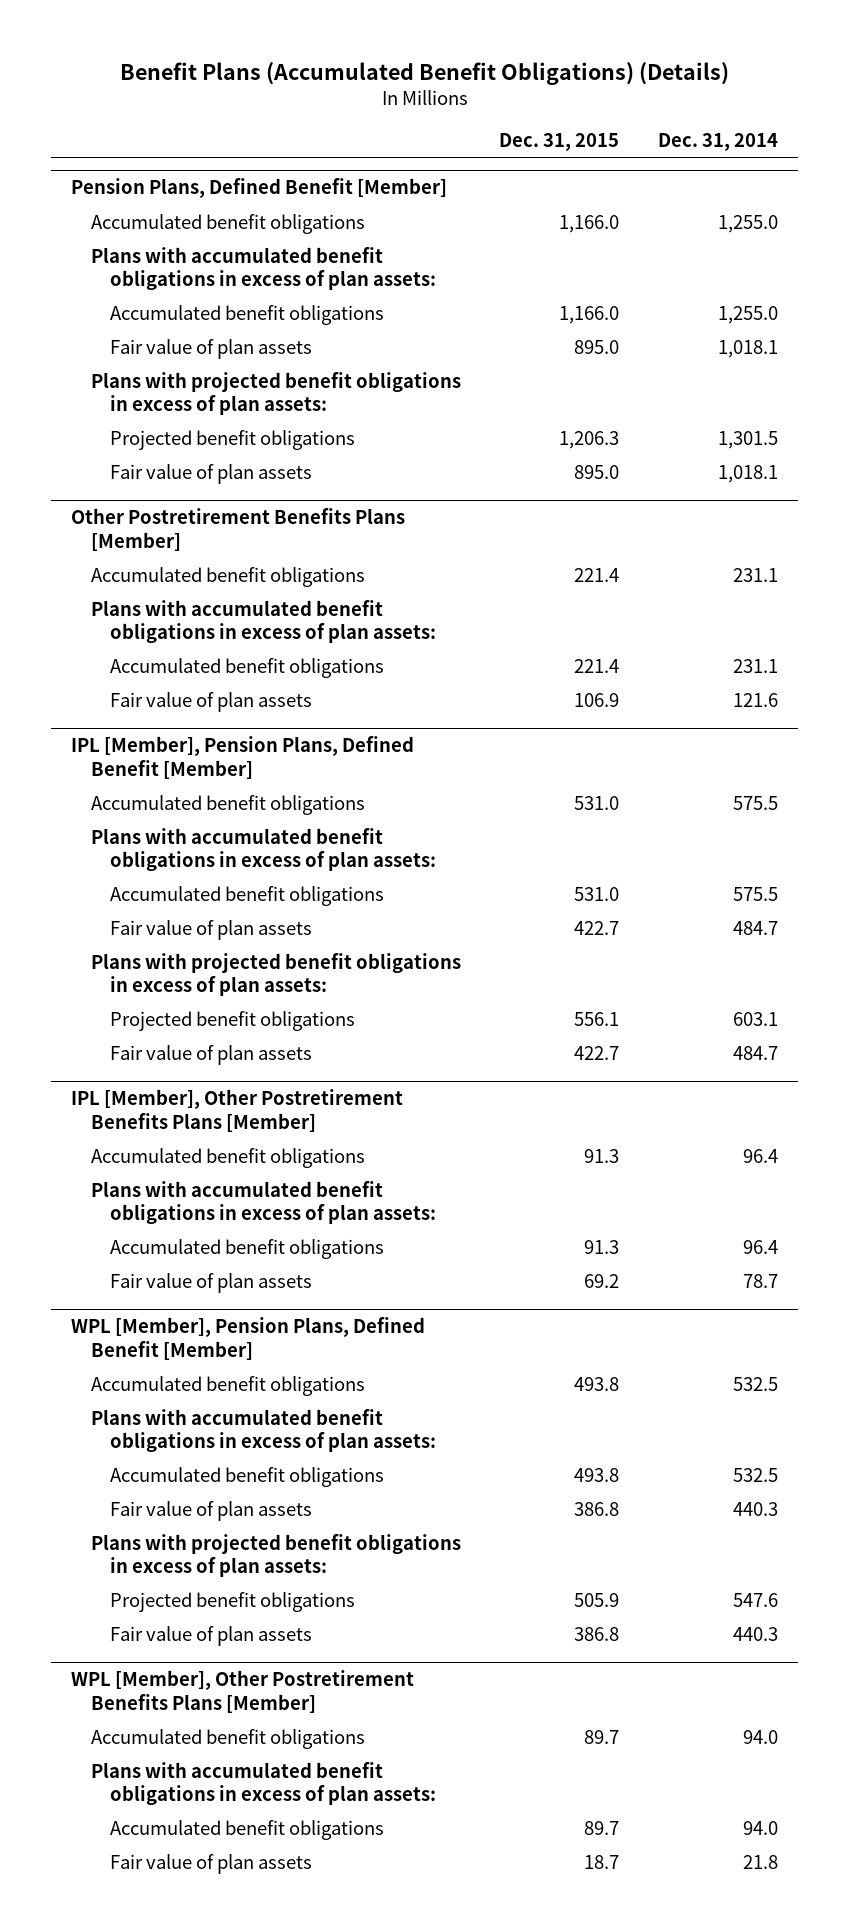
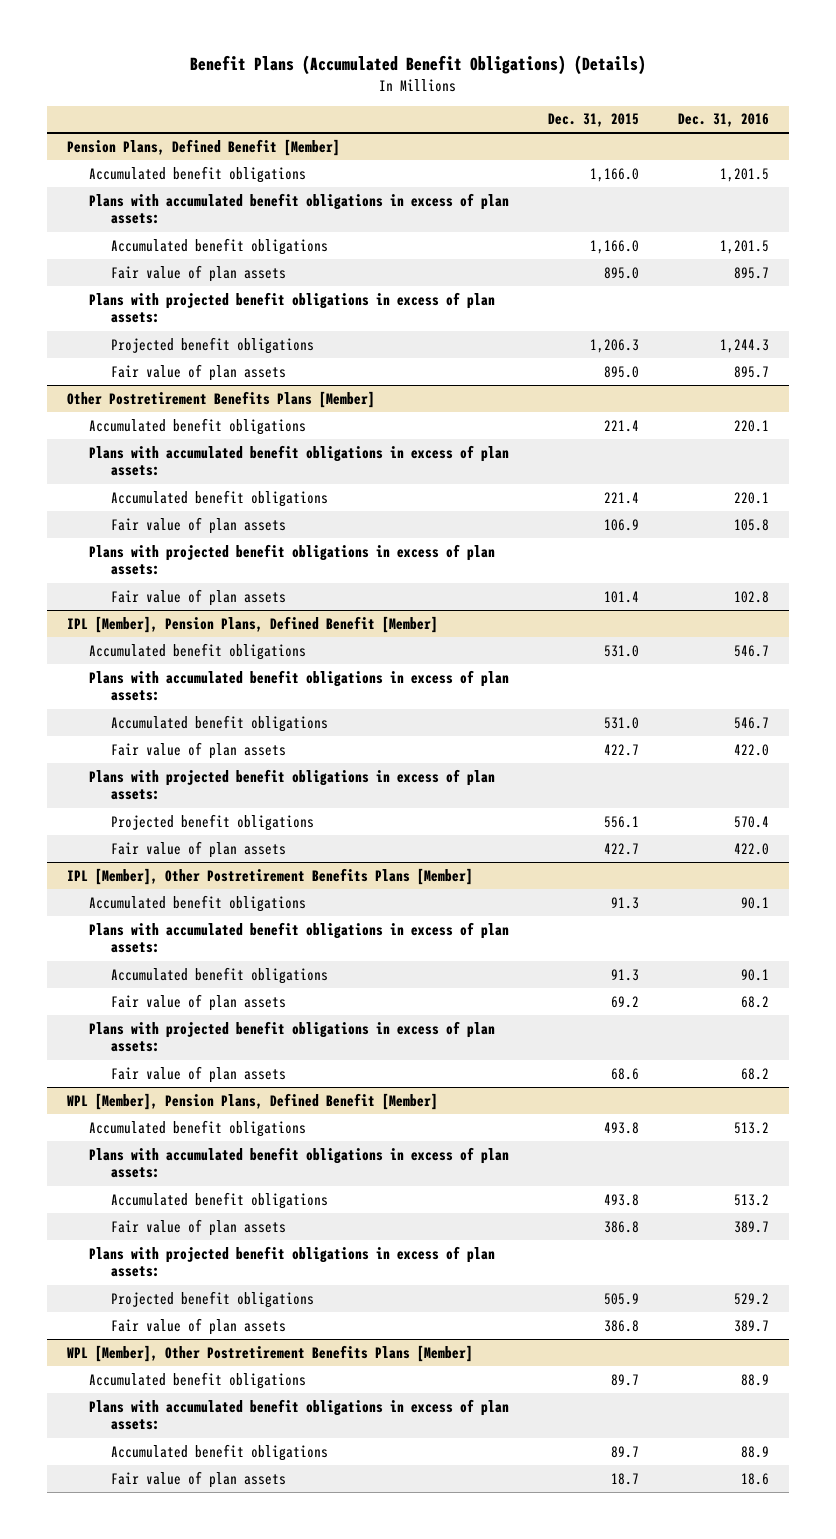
[658,133,779,152] Dec. 31, 2014 -> none
none -> [678,113,770,128] Dec. 31, 2016
none -> [88,543,495,576] Plans with projected benefit obligations in excess of plan assets:
none -> [111,588,287,606] Fair value of plan assets
none -> [88,1020,495,1053] Plans with projected benefit obligations in excess of plan assets:
none -> [111,1065,287,1083] Fair value of plan assets

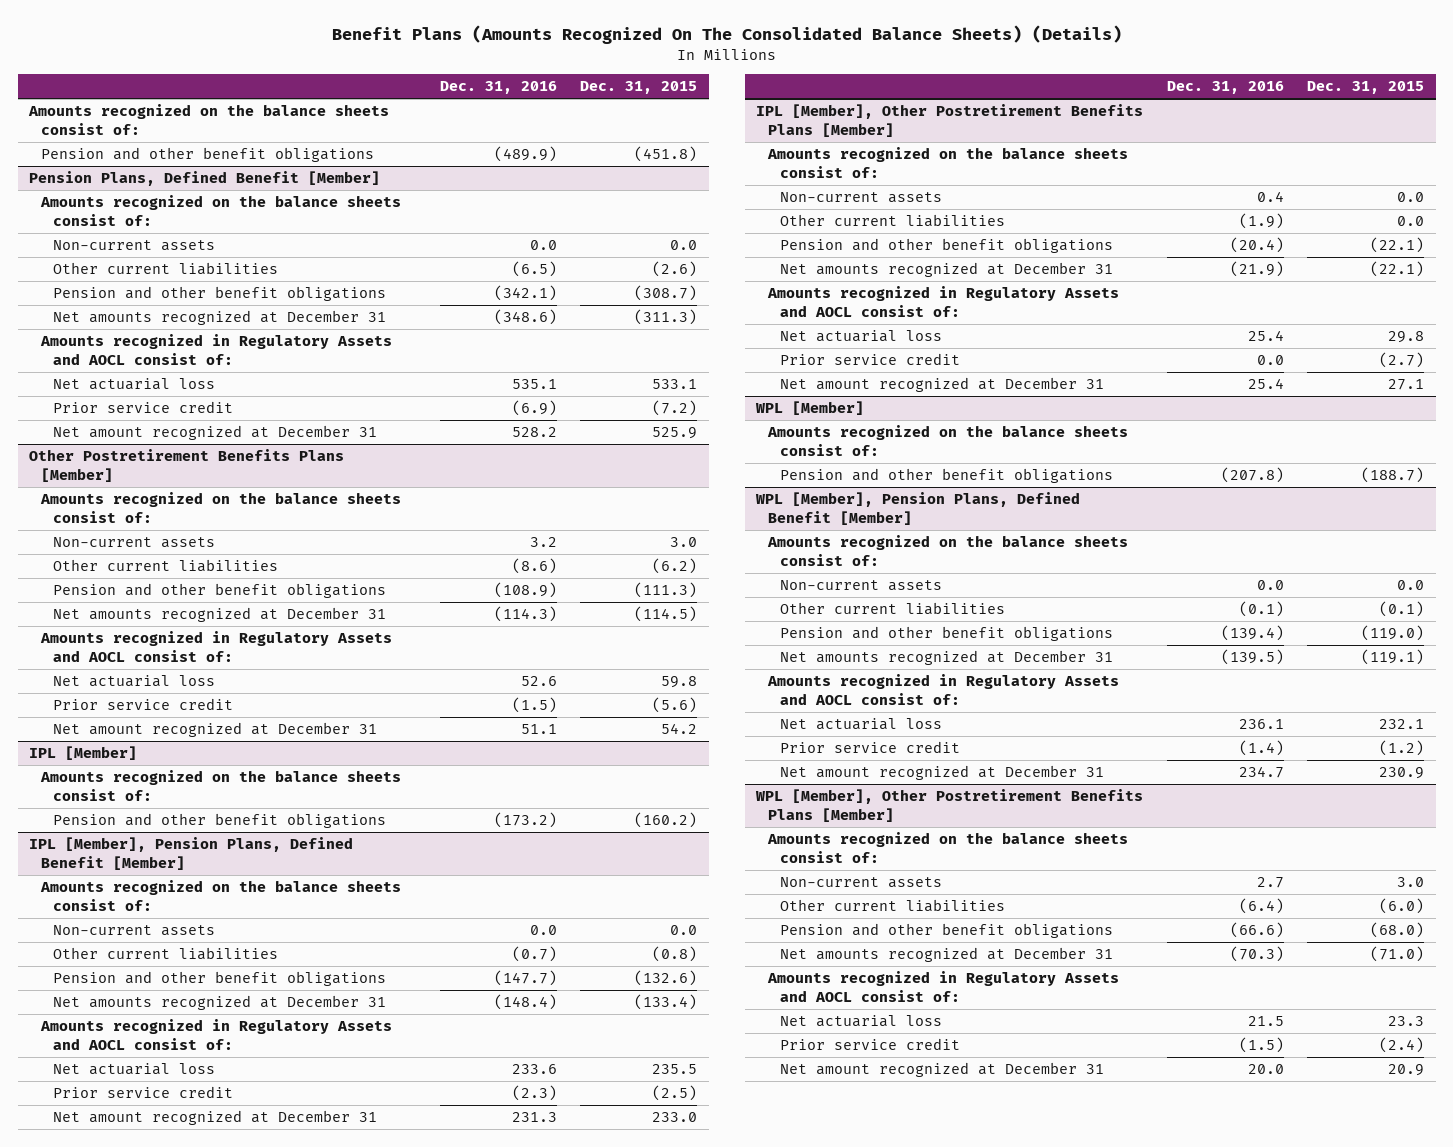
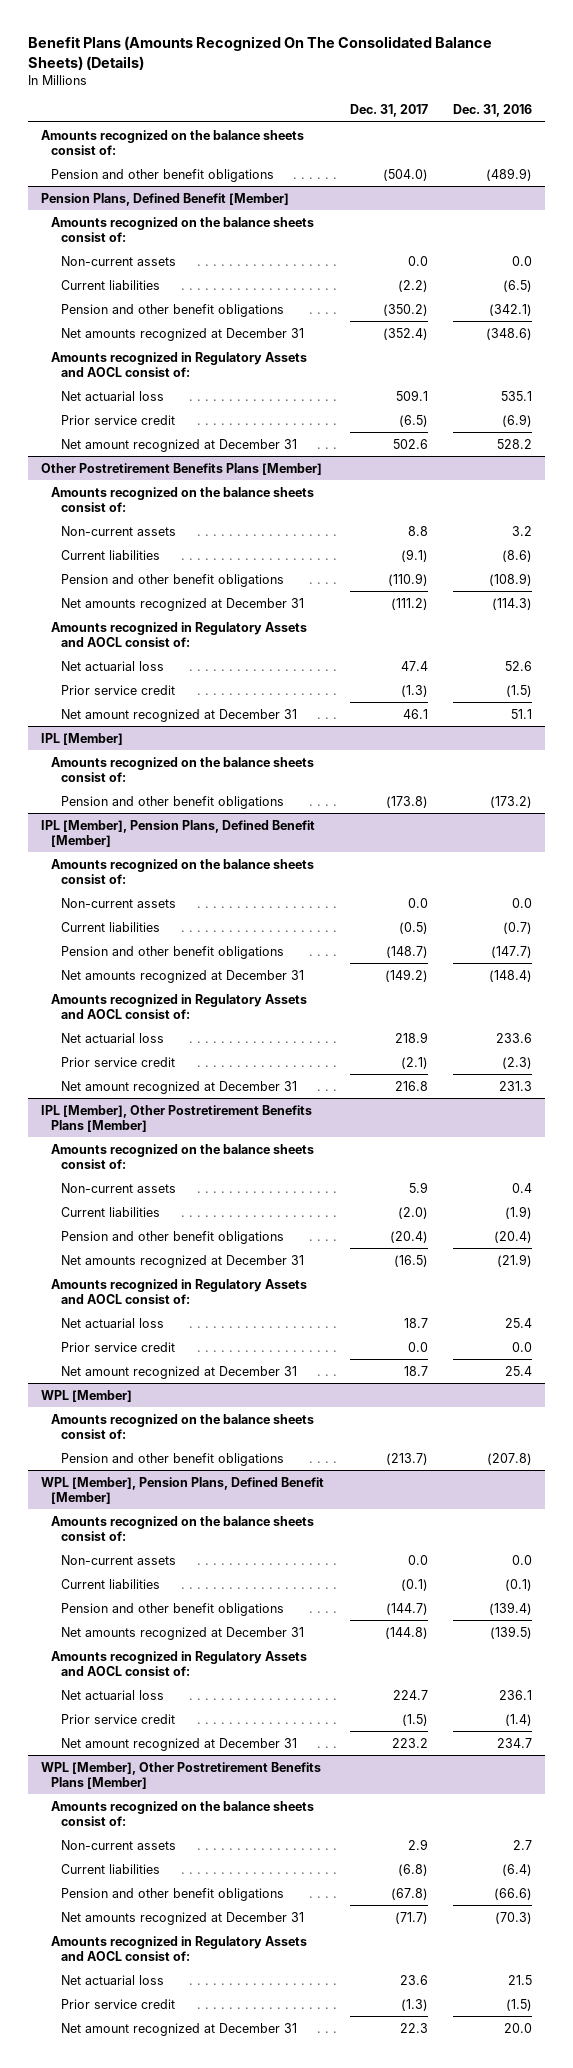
[579,81,697,95] Dec. 31, 2015 -> none
none -> [349,104,428,118] Dec. 31, 2017
[52,262,278,276] Other current liabilities -> [61,279,161,290] Current liabilities
[52,559,278,573] Other current liabilities -> [61,549,161,560] Current liabilities
[52,947,278,961] Other current liabilities -> [61,921,161,932] Current liabilities
[780,214,1006,228] Other current liabilities -> [61,1206,161,1217] Current liabilities
[780,602,1006,616] Other current liabilities -> [61,1578,161,1589] Current liabilities
[780,899,1006,913] Other current liabilities -> [61,1863,161,1874] Current liabilities

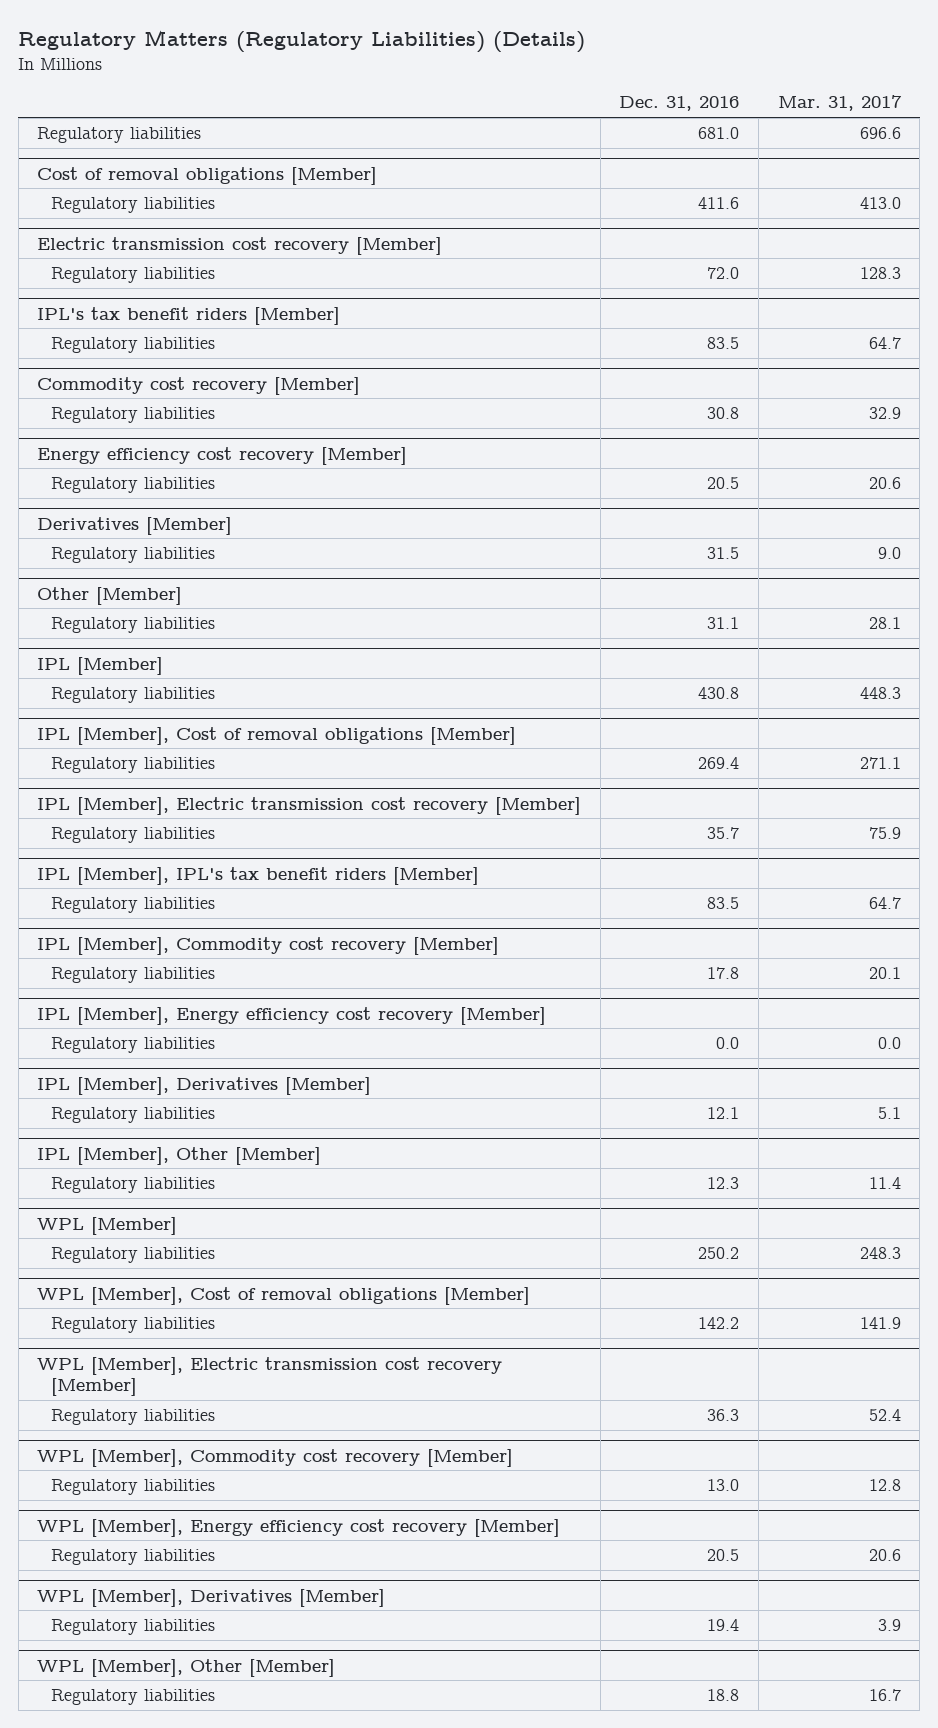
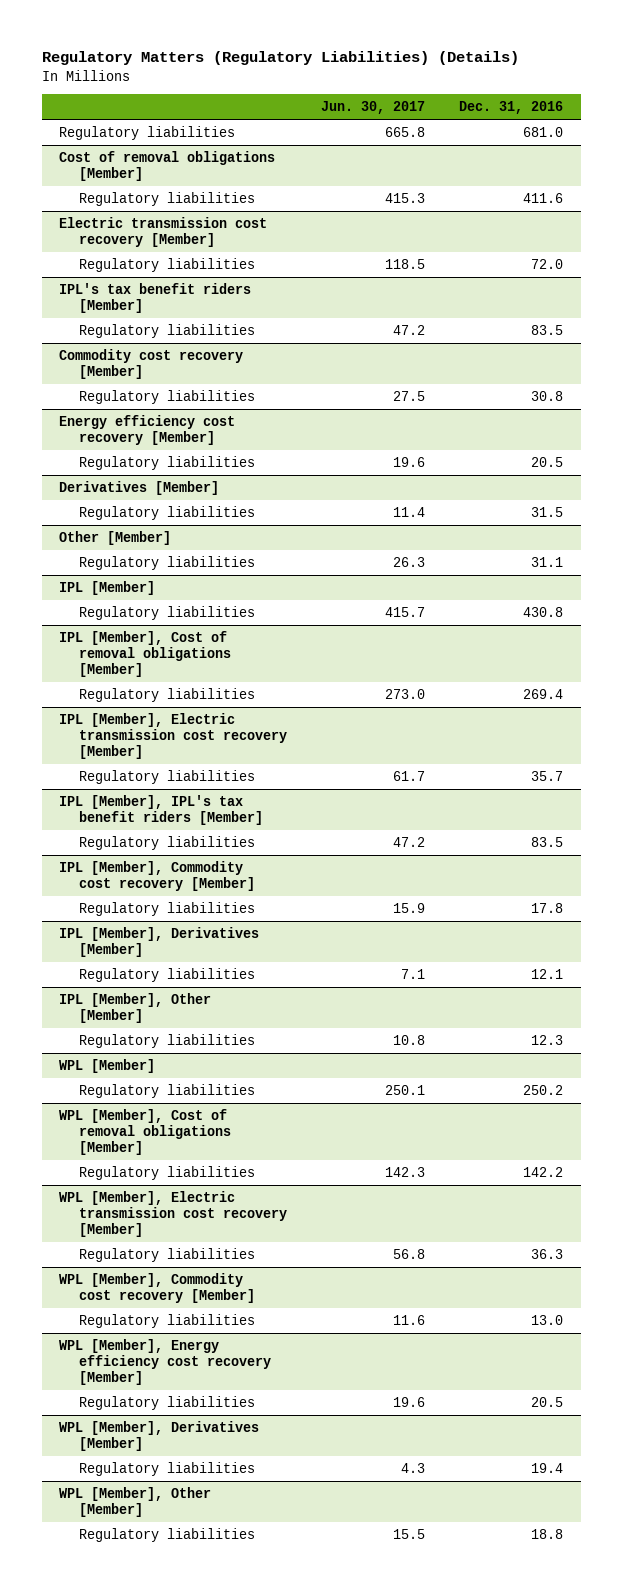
[777,95,902,112] Mar. 31, 2017 -> none
none -> [321,101,426,115] Jun. 30, 2017
[37,1006,547,1025] IPL [Member], Energy efficiency cost recovery [Member] -> none
[50,1037,215,1054] Regulatory liabilities -> none

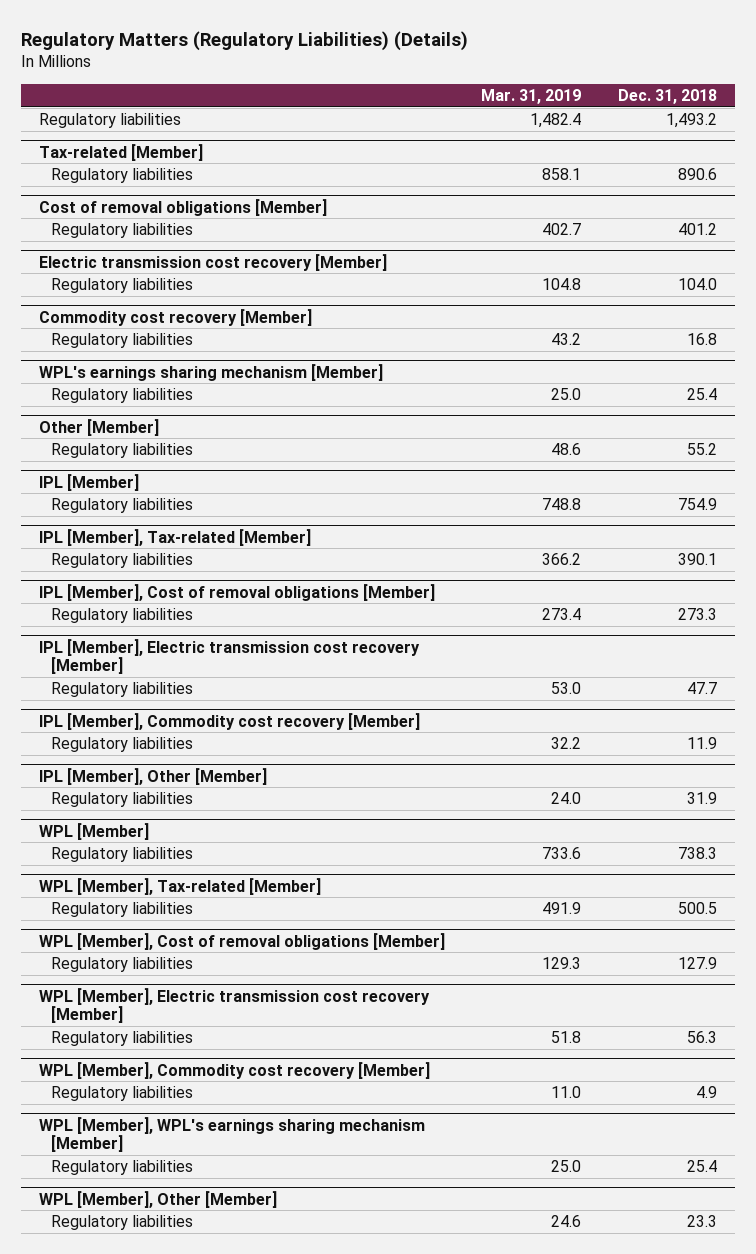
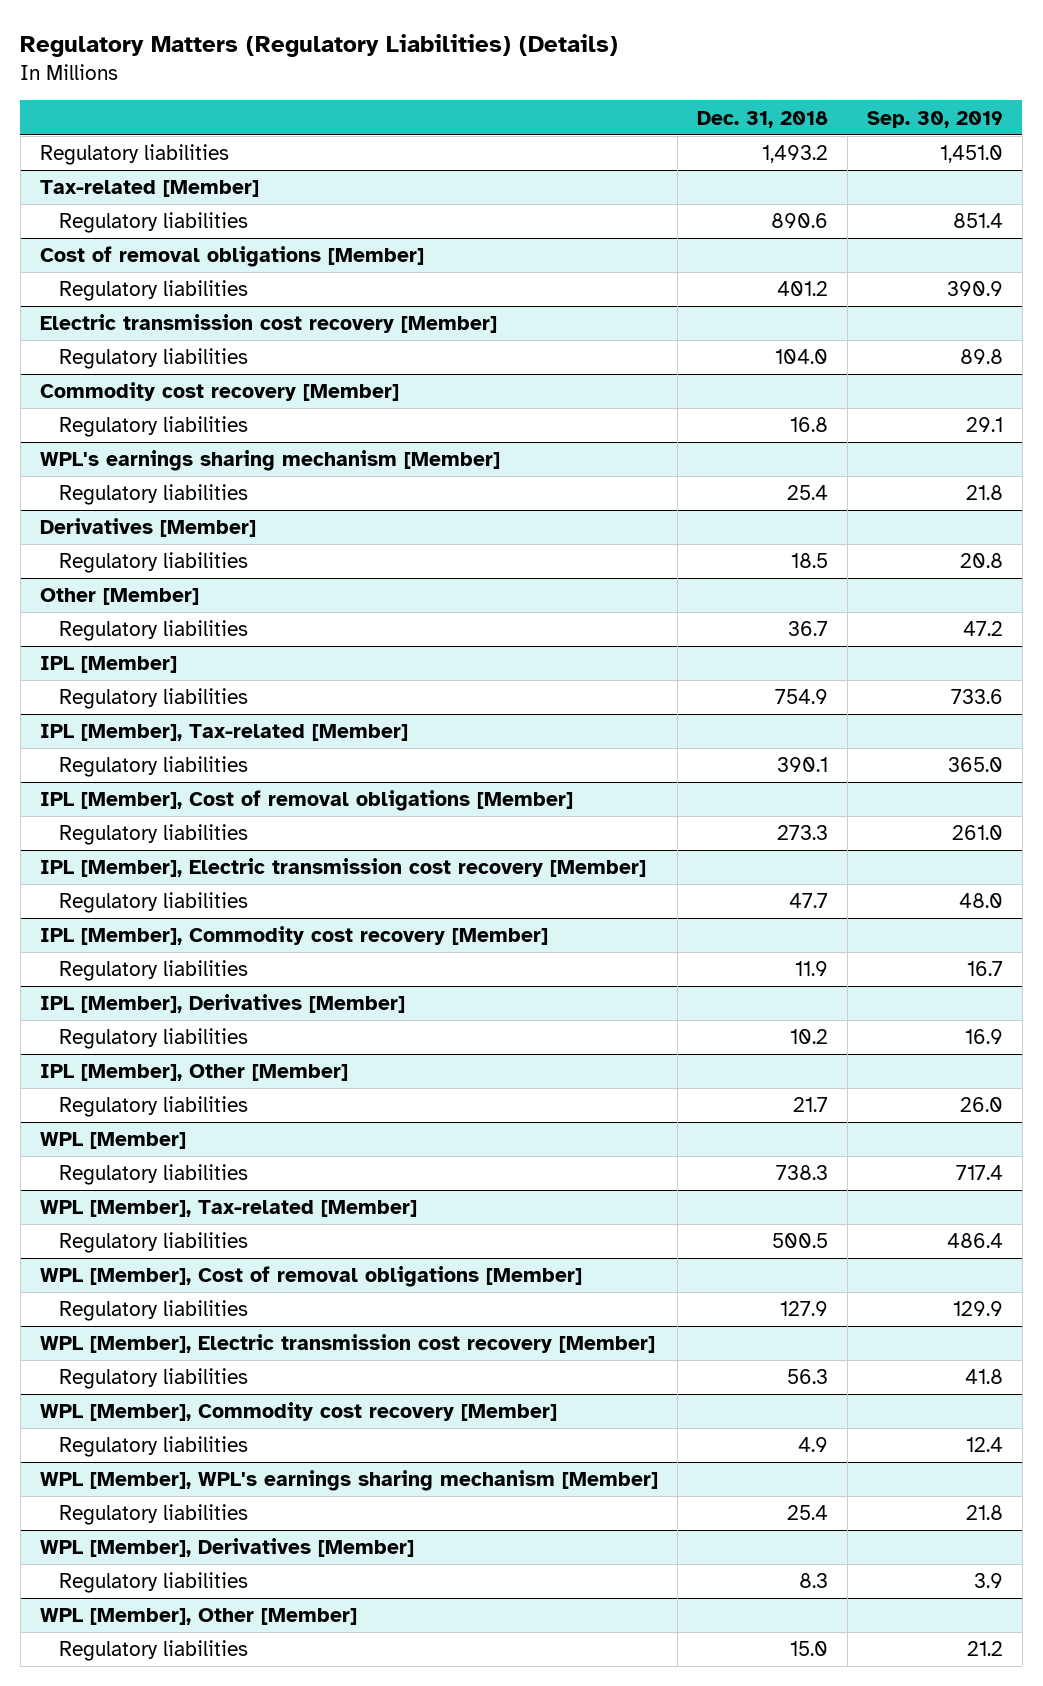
[481,88,582,104] Mar. 31, 2019 -> none
none -> [866,110,1003,128] Sep. 30, 2019
none -> [39,518,256,538] Derivatives [Member]
none -> [58,552,248,574] Regulatory liabilities
[686,443,717,456] 55.2 -> [787,621,828,637] 36.7
none -> [39,994,405,1014] IPL [Member], Derivatives [Member]
none -> [58,1028,248,1050] Regulatory liabilities
[686,792,717,805] 31.9 -> [792,1097,828,1113] 21.7
none -> [39,1538,414,1558] WPL [Member], Derivatives [Member]
none -> [58,1572,248,1594] Regulatory liabilities
[686,1215,717,1228] 23.3 -> [789,1641,828,1657] 15.0

